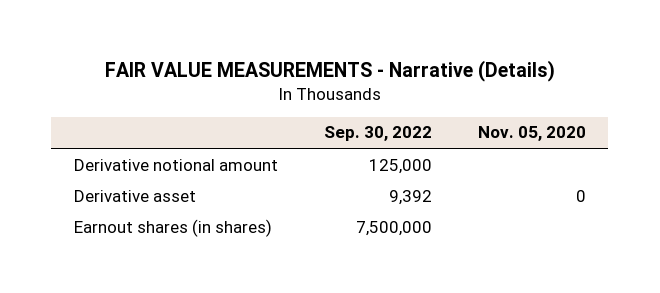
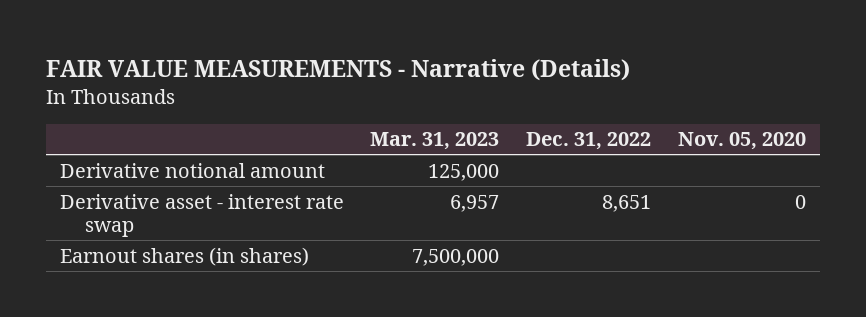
[323,126,432,142] Sep. 30, 2022 -> none
none -> [370,132,500,151] Mar. 31, 2023
none -> [526,132,652,151] Dec. 31, 2022
[74,189,197,202] Derivative asset -> [59,193,344,237] Derivative asset - interest rate swap

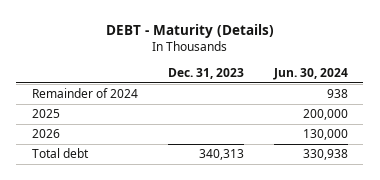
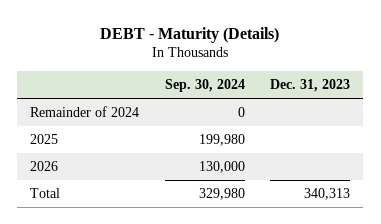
[273,67,349,80] Jun. 30, 2024 -> none
none -> [164,79,245,93] Sep. 30, 2024
[31,148,89,159] Total debt -> [30,187,61,198] Total

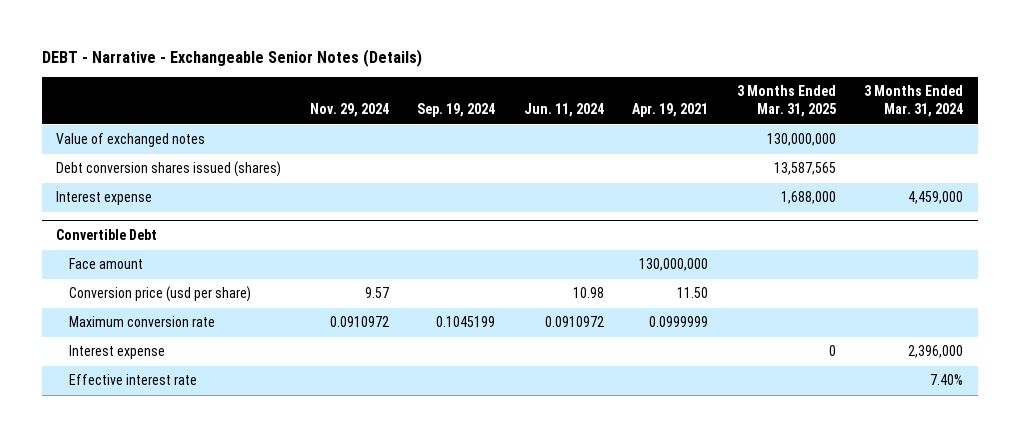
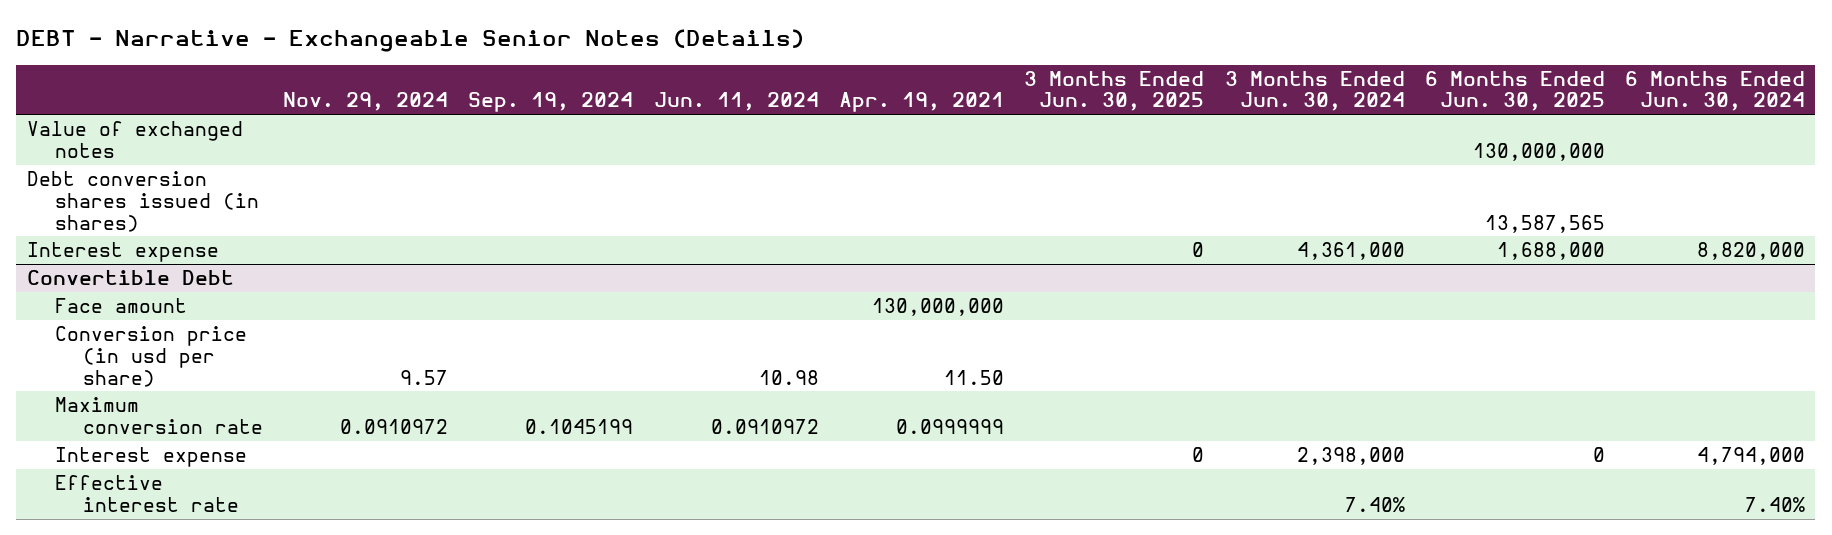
[736,85,836,118] 3 Months Ended Mar. 31, 2025 -> none
[864,85,964,118] 3 Months Ended Mar. 31, 2024 -> none
none -> [1024,70,1205,112] 3 Months Ended Jun. 30, 2025
none -> [1224,70,1405,112] 3 Months Ended Jun. 30, 2024
none -> [1424,70,1605,112] 6 Months Ended Jun. 30, 2025
none -> [1625,70,1806,112] 6 Months Ended Jun. 30, 2024
[56,161,282,178] Debt conversion shares issued (shares) -> [26,171,259,232] Debt conversion shares issued (in shares)
[68,286,251,303] Conversion price (usd per share) -> [54,326,247,387] Conversion price (in usd per share)

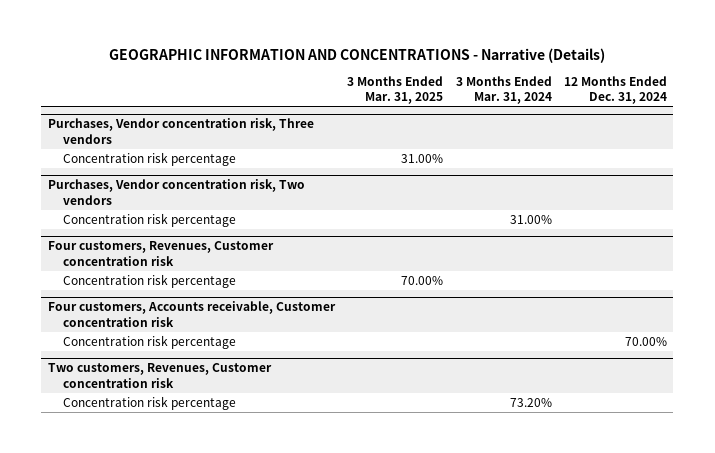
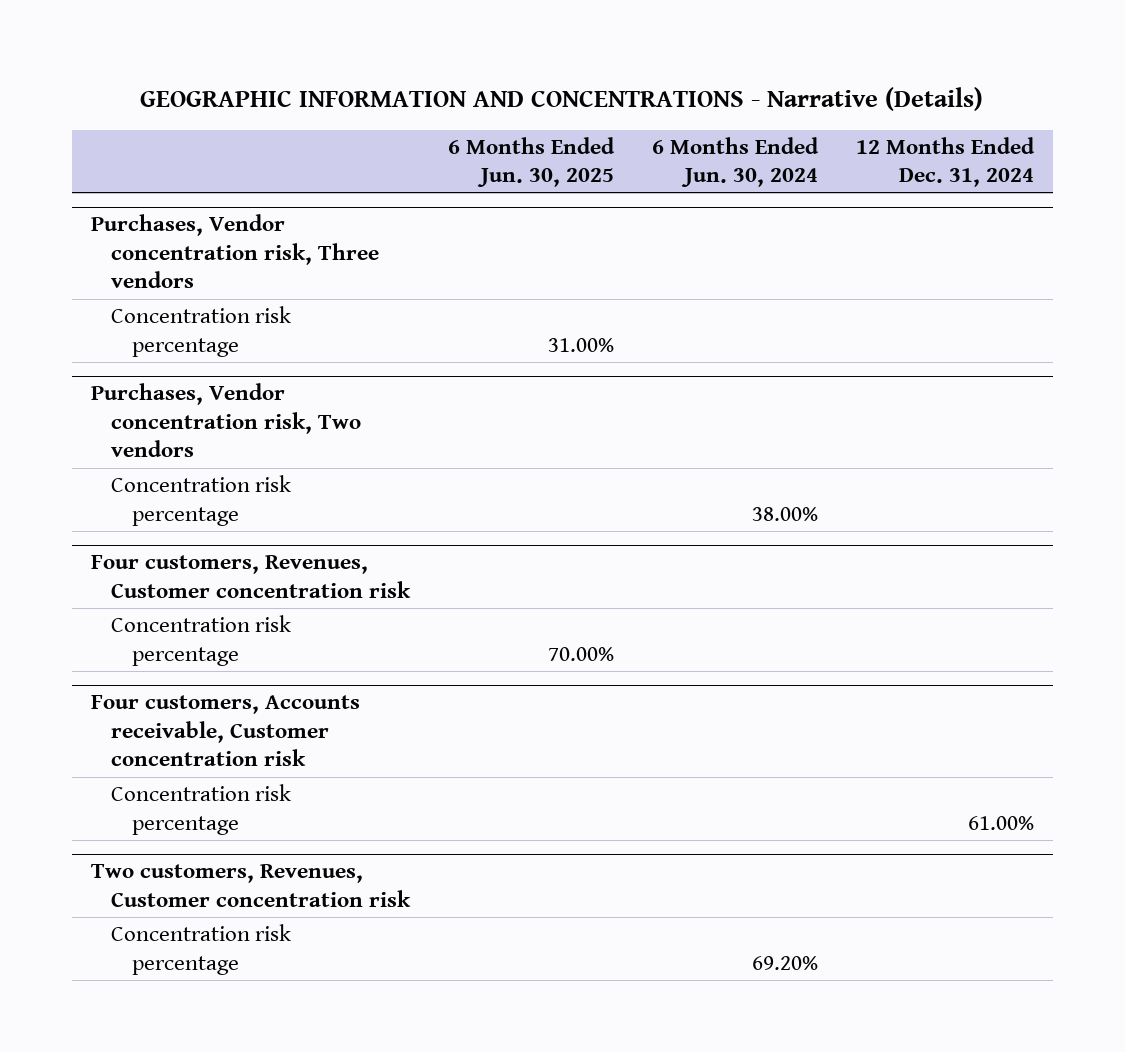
[347,75,444,105] 3 Months Ended Mar. 31, 2025 -> none
[455,75,552,105] 3 Months Ended Mar. 31, 2024 -> none
none -> [448,136,616,188] 6 Months Ended Jun. 30, 2025
none -> [652,136,820,188] 6 Months Ended Jun. 30, 2024
[625,336,668,346] 70.00% -> [968,815,1035,830] 61.00%

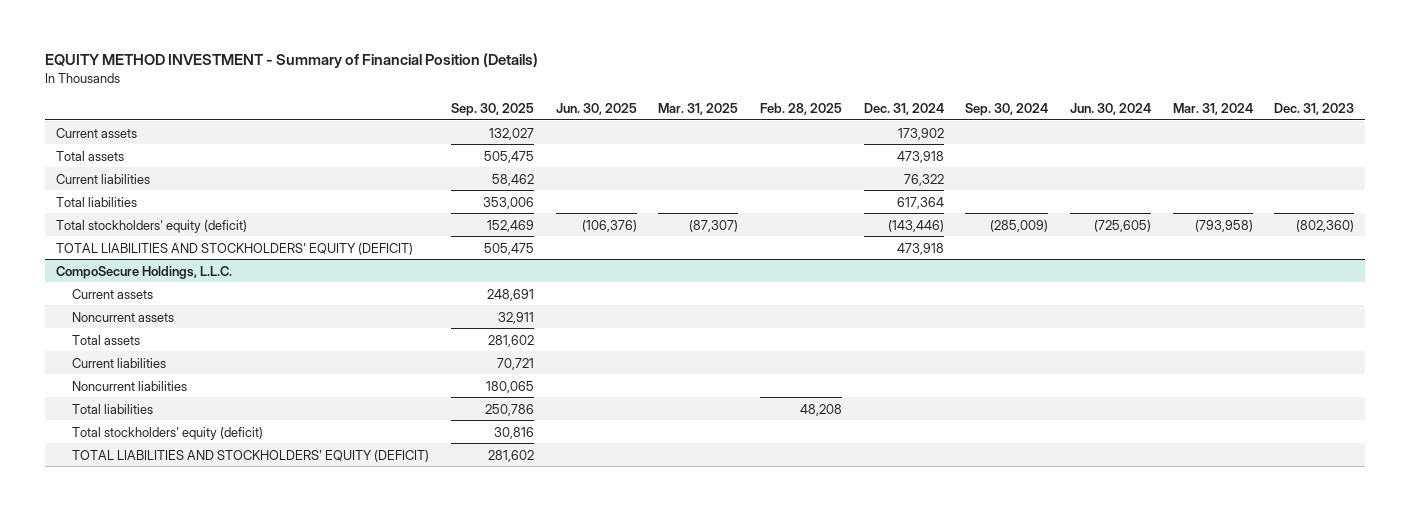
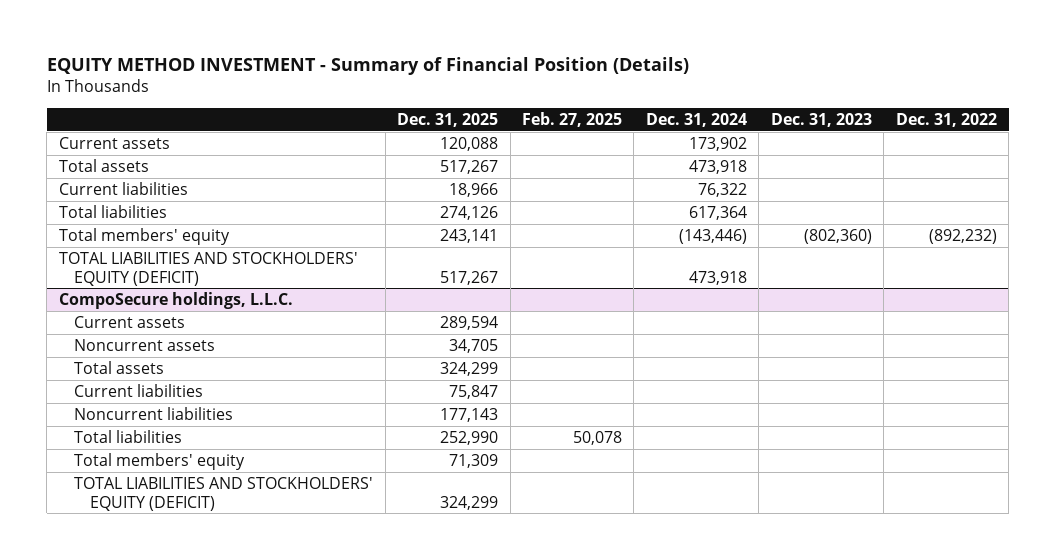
[450,102,534,116] Sep. 30, 2025 -> none
[555,102,637,115] Jun. 30, 2025 -> none
[658,102,739,115] Mar. 31, 2025 -> none
[759,102,842,115] Feb. 28, 2025 -> none
[965,102,1049,116] Sep. 30, 2024 -> none
[1069,102,1151,115] Jun. 30, 2024 -> none
[1172,102,1253,115] Mar. 31, 2024 -> none
none -> [397,113,499,128] Dec. 31, 2025
none -> [521,112,622,128] Feb. 27, 2025
none -> [895,113,997,128] Dec. 31, 2022
[55,219,247,233] Total stockholders' equity (deficit) -> [58,227,230,245] Total members' equity
[55,265,232,279] CompoSecure Holdings, L.L.C. -> [58,291,293,309] CompoSecure holdings, L.L.C.
[72,426,264,440] Total stockholders' equity (deficit) -> [74,452,246,470] Total members' equity

